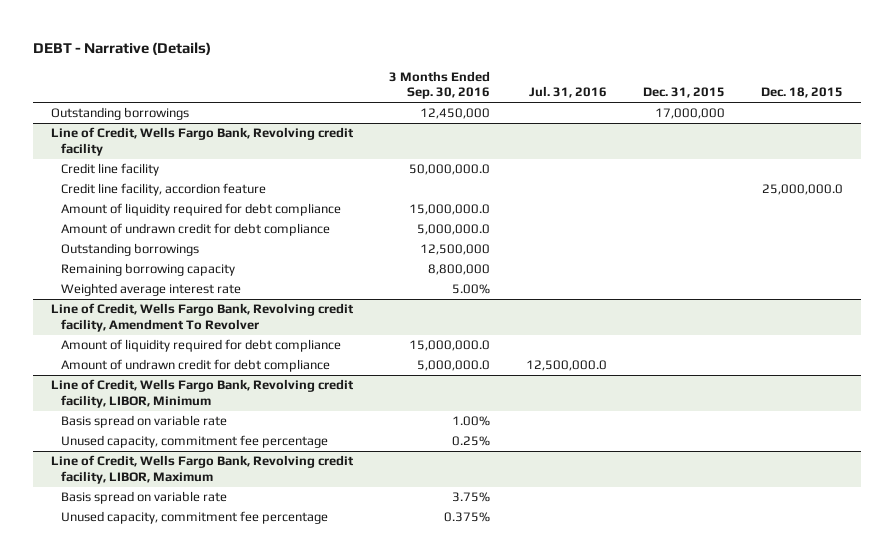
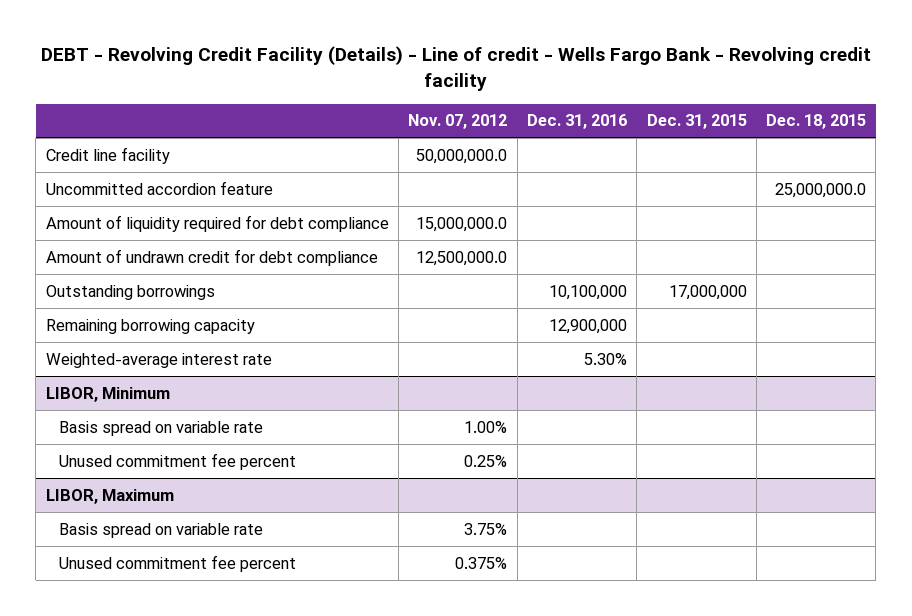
[33,42,212,56] DEBT - Narrative (Details) -> [40,46,871,92] DEBT - Revolving Credit Facility (Details) - Line of credit - Wells Fargo Bank - Revolving credit facility
[389,70,491,100] 3 Months Ended Sep. 30, 2016 -> none
[529,86,608,99] Jul. 31, 2016 -> none
none -> [408,114,508,130] Nov. 07, 2012
none -> [526,114,627,130] Dec. 31, 2016
none -> [45,146,170,164] Credit line facility
none -> [45,180,273,195] Uncommitted accordion feature
none -> [45,214,389,232] Amount of liquidity required for debt compliance
none -> [45,248,378,266] Amount of undrawn credit for debt compliance
[51,127,355,156] Line of Credit, Wells Fargo Bank, Revolving credit facility -> none
[61,163,160,177] Credit line facility -> none
[61,183,267,197] Credit line facility, accordion feature -> none
[61,203,342,217] Amount of liquidity required for debt compliance -> none
[61,223,331,237] Amount of undrawn credit for debt compliance -> none
[61,243,200,257] Outstanding borrowings -> none
[61,263,236,277] Remaining borrowing capacity -> none
[61,283,242,297] Weighted average interest rate -> none
[51,303,355,332] Line of Credit, Wells Fargo Bank, Revolving credit facility, Amendment To Revolver -> none
[61,339,342,353] Amount of liquidity required for debt compliance -> none
[61,359,331,373] Amount of undrawn credit for debt compliance -> none
none -> [45,318,255,334] Remaining borrowing capacity
none -> [45,352,272,368] Weighted-average interest rate
[51,379,355,408] Line of Credit, Wells Fargo Bank, Revolving credit facility, LIBOR, Minimum -> [45,386,170,402] LIBOR, Minimum
[61,435,329,449] Unused capacity, commitment fee percentage -> [58,452,296,470] Unused commitment fee percent
[51,455,355,484] Line of Credit, Wells Fargo Bank, Revolving credit facility, LIBOR, Maximum -> [45,488,174,504] LIBOR, Maximum
[61,511,329,525] Unused capacity, commitment fee percentage -> [58,554,296,572] Unused commitment fee percent

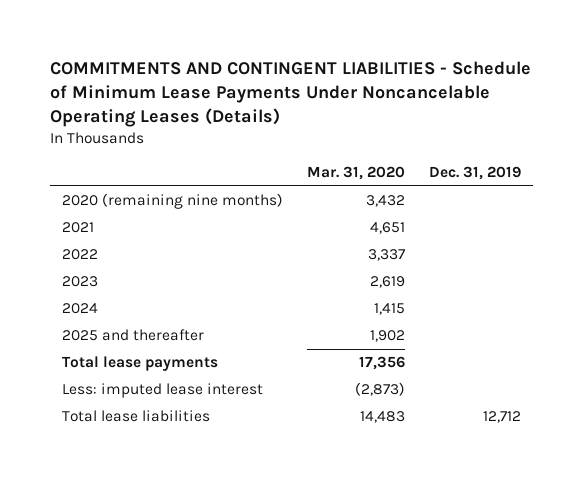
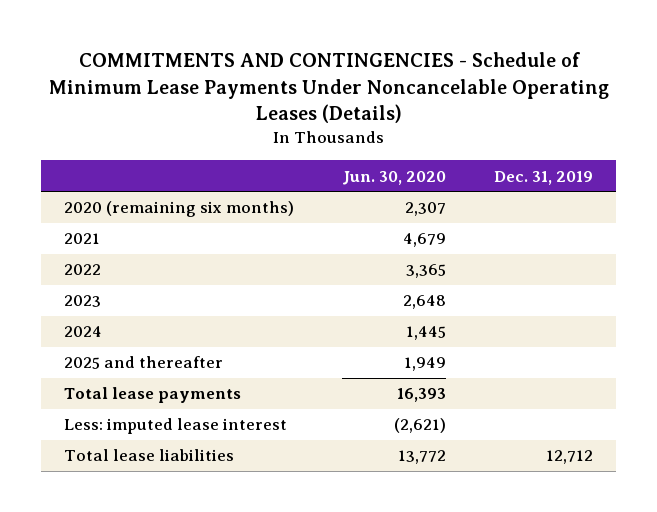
[49,61,531,128] COMMITMENTS AND CONTINGENT LIABILITIES - Schedule of Minimum Lease Payments Under Noncancelable Operating Leases (Details) -> [48,52,609,124] COMMITMENTS AND CONTINGENCIES - Schedule of Minimum Lease Payments Under Noncancelable Operating Leases (Details)
[307,166,406,181] Mar. 31, 2020 -> none
none -> [342,170,447,185] Jun. 30, 2020
[62,193,284,210] 2020 (remaining nine months) -> [64,201,295,218] 2020 (remaining six months)

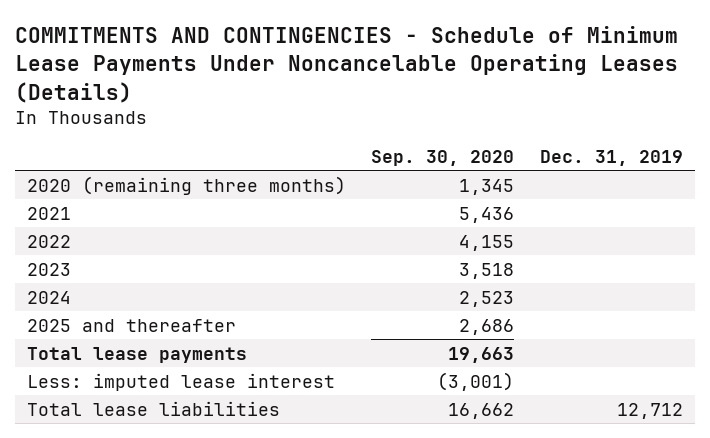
[342,170,447,185] Jun. 30, 2020 -> none
none -> [371,150,515,167] Sep. 30, 2020
[64,201,295,218] 2020 (remaining six months) -> [27,175,347,195] 2020 (remaining three months)

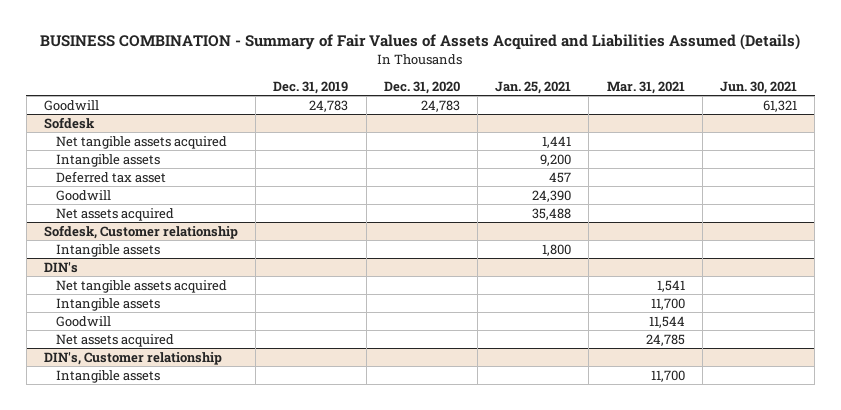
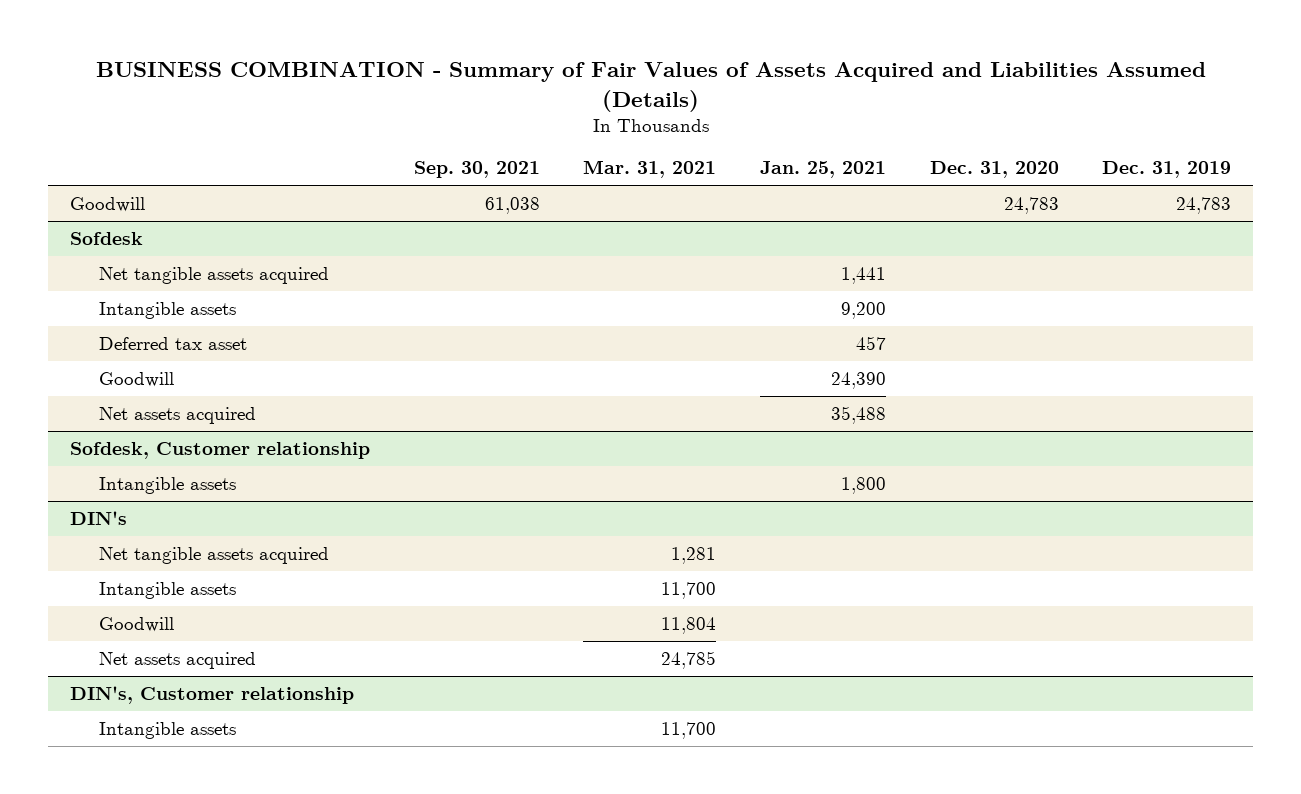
[719,80,797,94] Jun. 30, 2021 -> none
none -> [413,161,540,179] Sep. 30, 2021
[656,279,685,292] 1,541 -> [671,546,717,564] 1,281
[648,315,685,328] 11,544 -> [661,616,717,634] 11,804

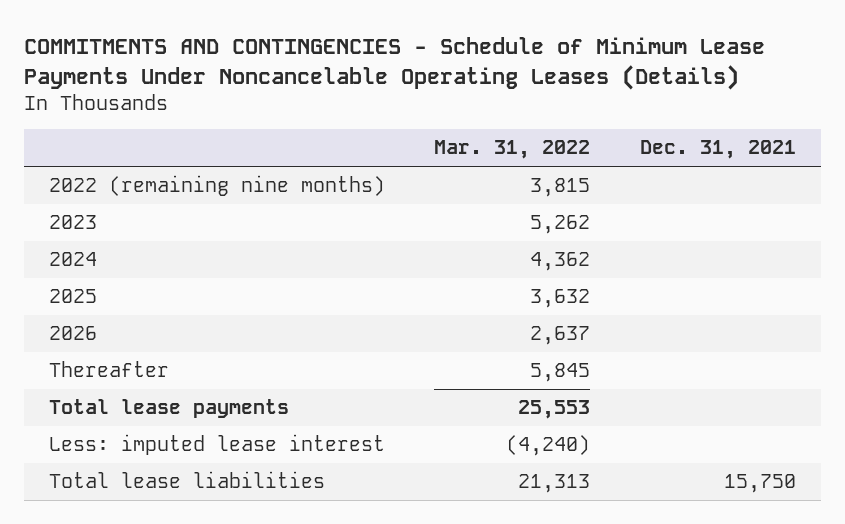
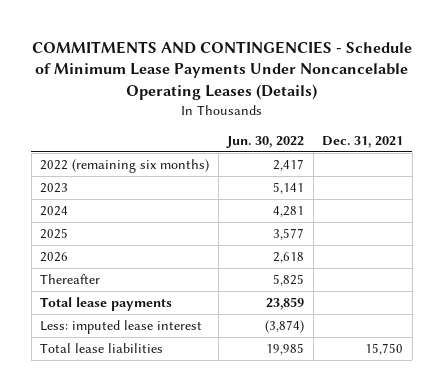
[434,140,591,160] Mar. 31, 2022 -> none
none -> [226,135,305,148] Jun. 30, 2022
[48,175,385,197] 2022 (remaining nine months) -> [40,159,210,174] 2022 (remaining six months)

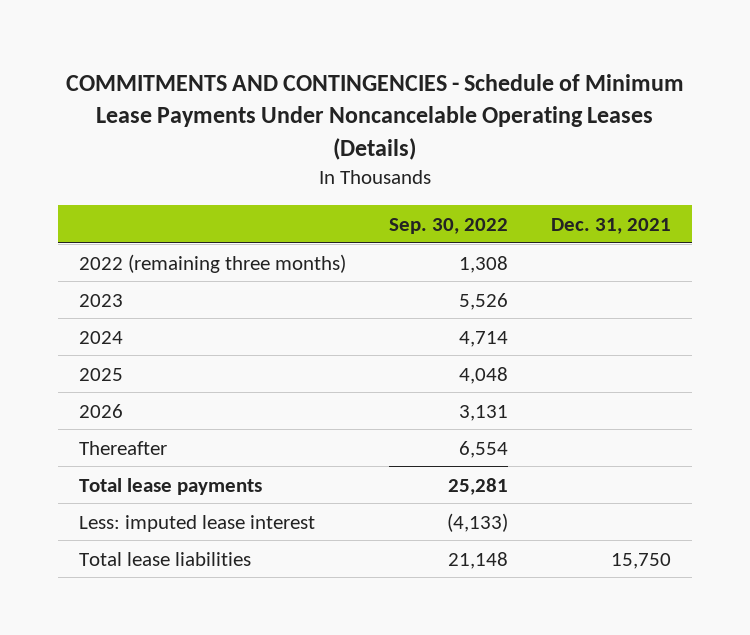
[226,135,305,148] Jun. 30, 2022 -> none
none -> [388,217,508,234] Sep. 30, 2022
[40,159,210,174] 2022 (remaining six months) -> [79,253,347,273] 2022 (remaining three months)

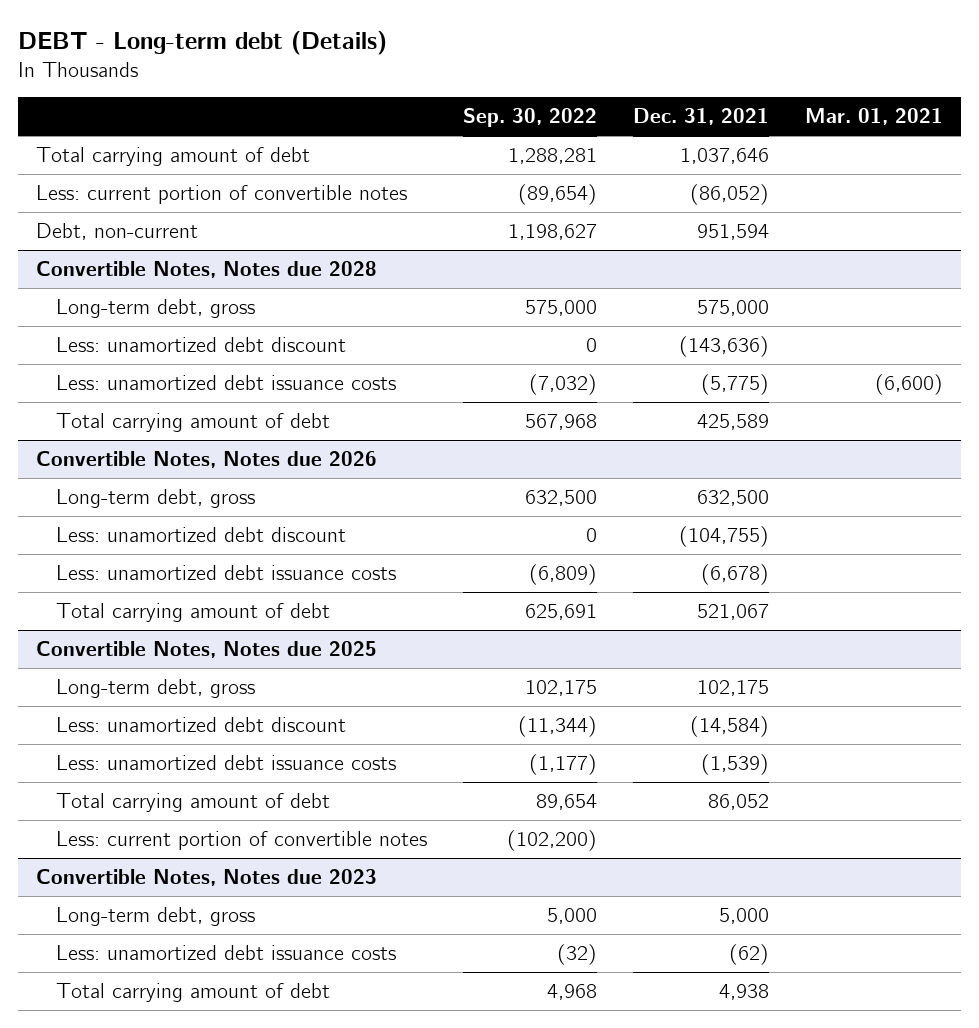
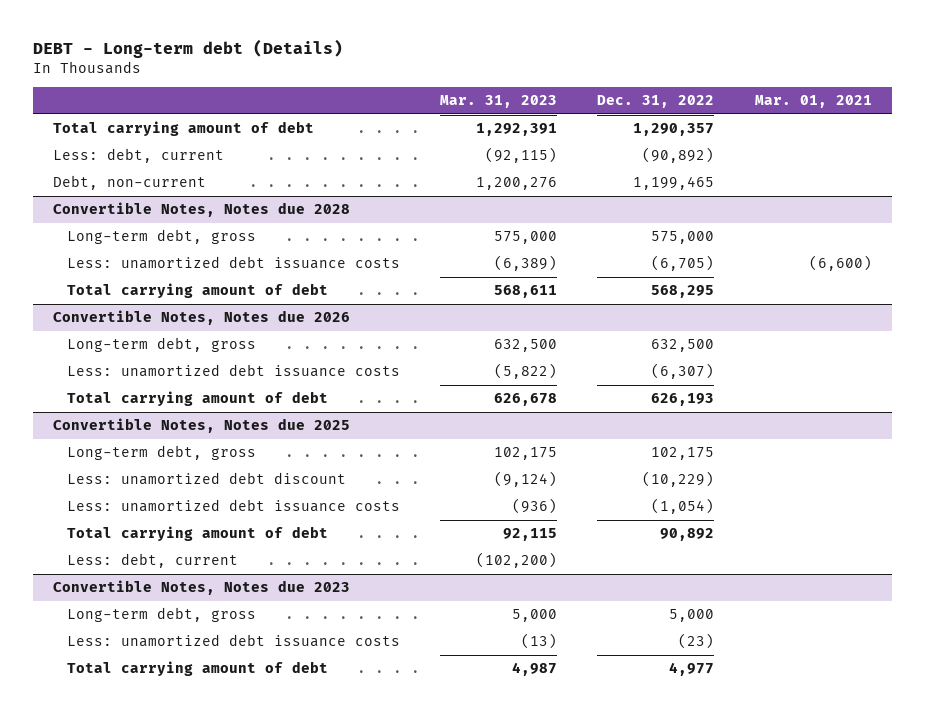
[463,108,598,128] Sep. 30, 2022 -> none
[633,108,770,126] Dec. 31, 2021 -> none
none -> [440,95,558,109] Mar. 31, 2023
none -> [597,95,715,109] Dec. 31, 2022
[35,184,407,204] Less: current portion of convertible notes -> [53,148,225,164] Less: debt, current
[56,336,347,352] Less: unamortized debt discount -> none
[56,526,347,542] Less: unamortized debt discount -> none
[56,830,428,850] Less: current portion of convertible notes -> [66,553,238,569] Less: debt, current

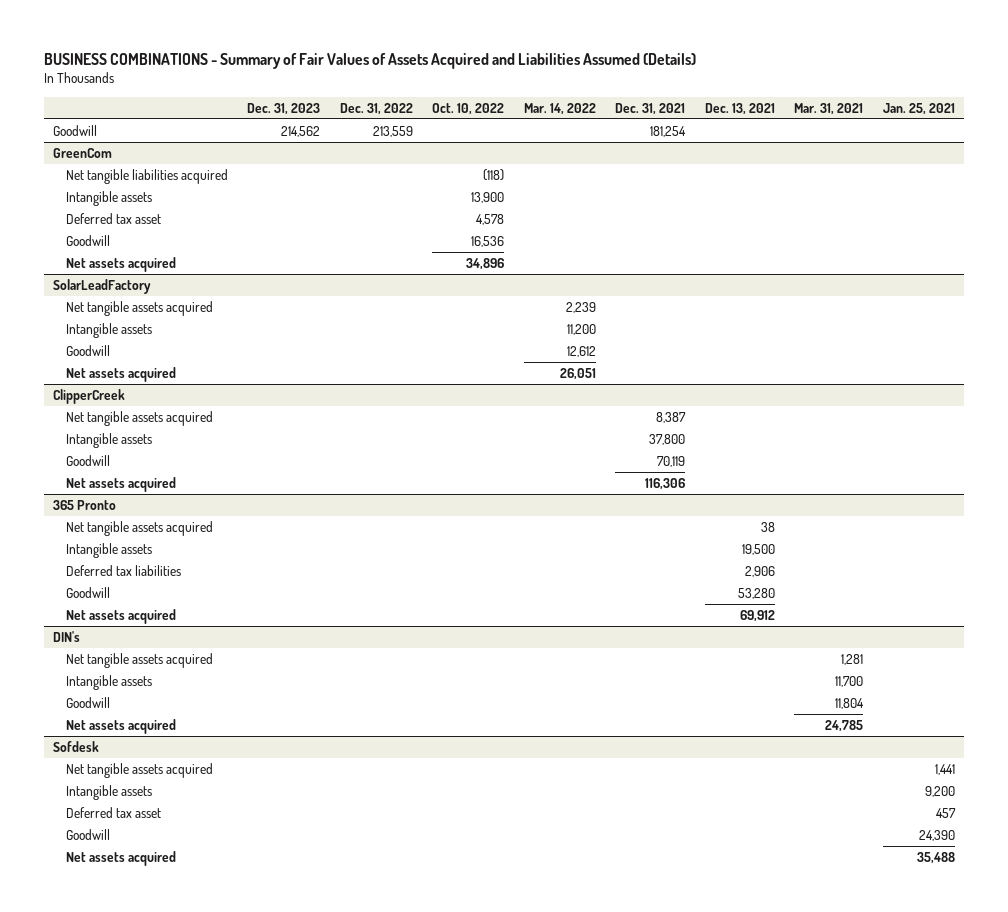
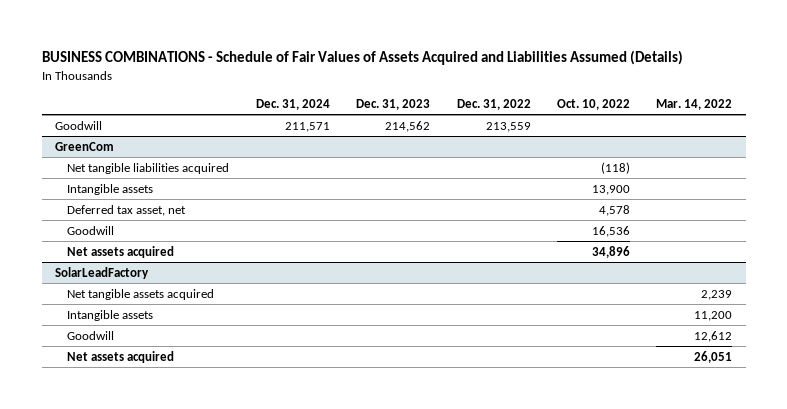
[43,52,696,69] BUSINESS COMBINATIONS - Summary of Fair Values of Assets Acquired and Liabilities Assumed (Details) -> [41,50,683,66] BUSINESS COMBINATIONS - Schedule of Fair Values of Assets Acquired and Liabilities Assumed (Details)
[615,102,686,115] Dec. 31, 2021 -> none
[704,102,775,115] Dec. 13, 2021 -> none
[794,102,864,115] Mar. 31, 2021 -> none
[882,102,955,115] Jan. 25, 2021 -> none
none -> [255,98,330,110] Dec. 31, 2024
[65,212,161,224] Deferred tax asset -> [67,204,187,216] Deferred tax asset, net
[53,388,126,404] ClipperCreek -> none
[65,410,213,426] Net tangible assets acquired -> none
[65,432,152,448] Intangible assets -> none
[65,454,110,466] Goodwill -> none
[65,476,176,492] Net assets acquired -> none
[53,499,117,510] 365 Pronto -> none
[65,520,213,536] Net tangible assets acquired -> none
[65,542,152,558] Intangible assets -> none
[65,564,181,576] Deferred tax liabilities -> none
[65,586,110,598] Goodwill -> none
[65,608,176,624] Net assets acquired -> none
[53,630,81,642] DIN's -> none
[65,652,213,668] Net tangible assets acquired -> none
[65,674,152,690] Intangible assets -> none
[65,696,110,708] Goodwill -> none
[65,718,176,734] Net assets acquired -> none
[53,740,100,752] Sofdesk -> none
[65,762,213,778] Net tangible assets acquired -> none
[65,784,152,800] Intangible assets -> none
[65,806,161,818] Deferred tax asset -> none
[65,828,110,840] Goodwill -> none
[65,850,176,866] Net assets acquired -> none

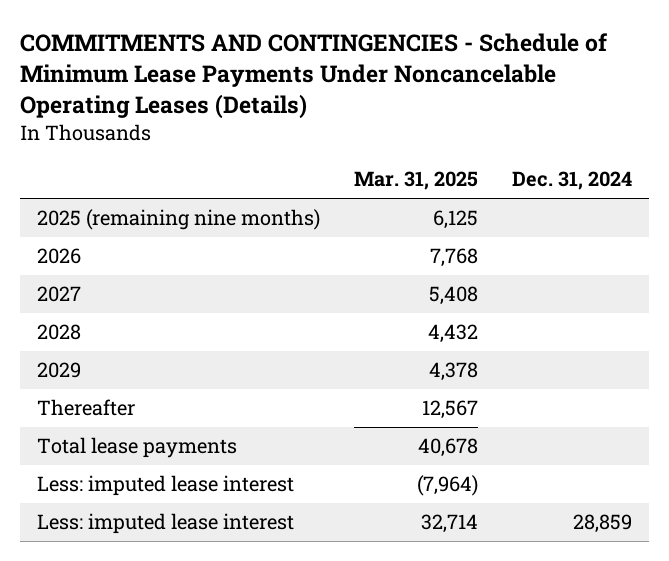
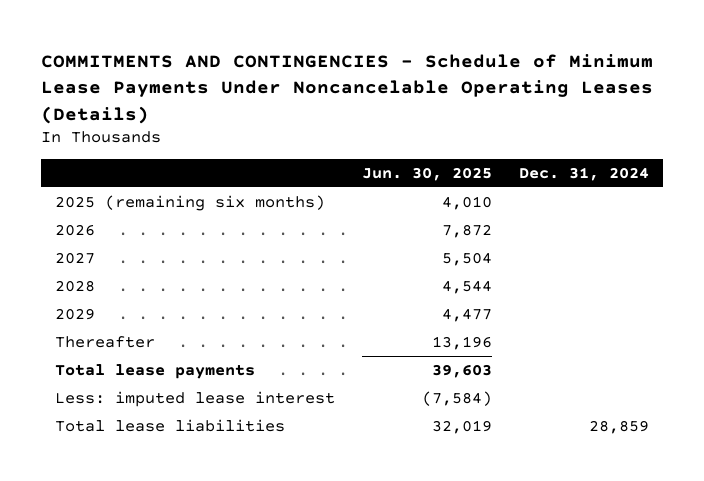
[354,171,479,191] Mar. 31, 2025 -> none
none -> [362,167,493,182] Jun. 30, 2025
[36,209,320,231] 2025 (remaining nine months) -> [54,194,325,211] 2025 (remaining six months)
[36,513,294,535] Less: imputed lease interest -> [54,418,285,432] Total lease liabilities

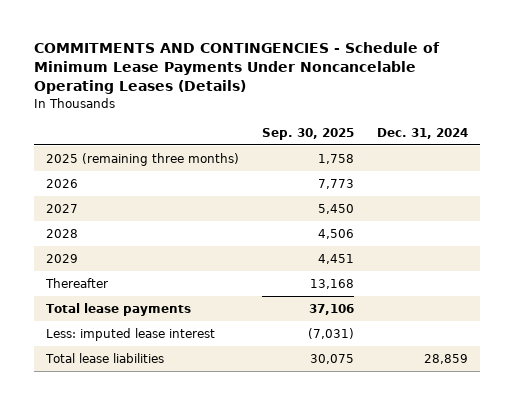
[362,167,493,182] Jun. 30, 2025 -> none
none -> [262,127,355,140] Sep. 30, 2025
[54,194,325,211] 2025 (remaining six months) -> [46,152,240,166] 2025 (remaining three months)

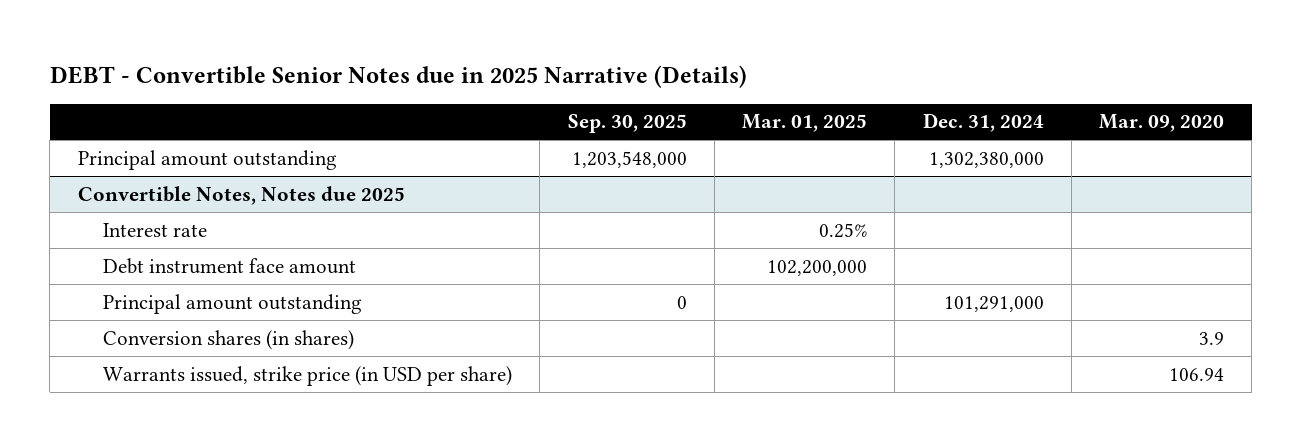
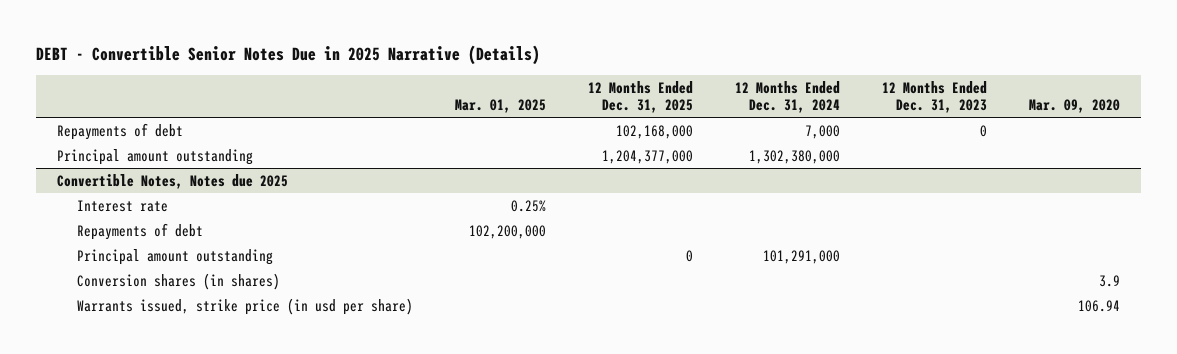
[49,64,747,88] DEBT - Convertible Senior Notes due in 2025 Narrative (Details) -> [36,44,541,65] DEBT - Convertible Senior Notes Due in 2025 Narrative (Details)
[567,114,687,134] Sep. 30, 2025 -> none
[922,113,1044,133] Dec. 31, 2024 -> none
none -> [587,80,693,113] 12 Months Ended Dec. 31, 2025
none -> [734,80,840,113] 12 Months Ended Dec. 31, 2024
none -> [881,80,987,113] 12 Months Ended Dec. 31, 2023
none -> [57,123,184,141] Repayments of debt
[103,257,357,274] Debt instrument face amount -> [76,223,203,241] Repayments of debt
[103,365,513,386] Warrants issued, strike price (in USD per share) -> [76,298,413,316] Warrants issued, strike price (in usd per share)

